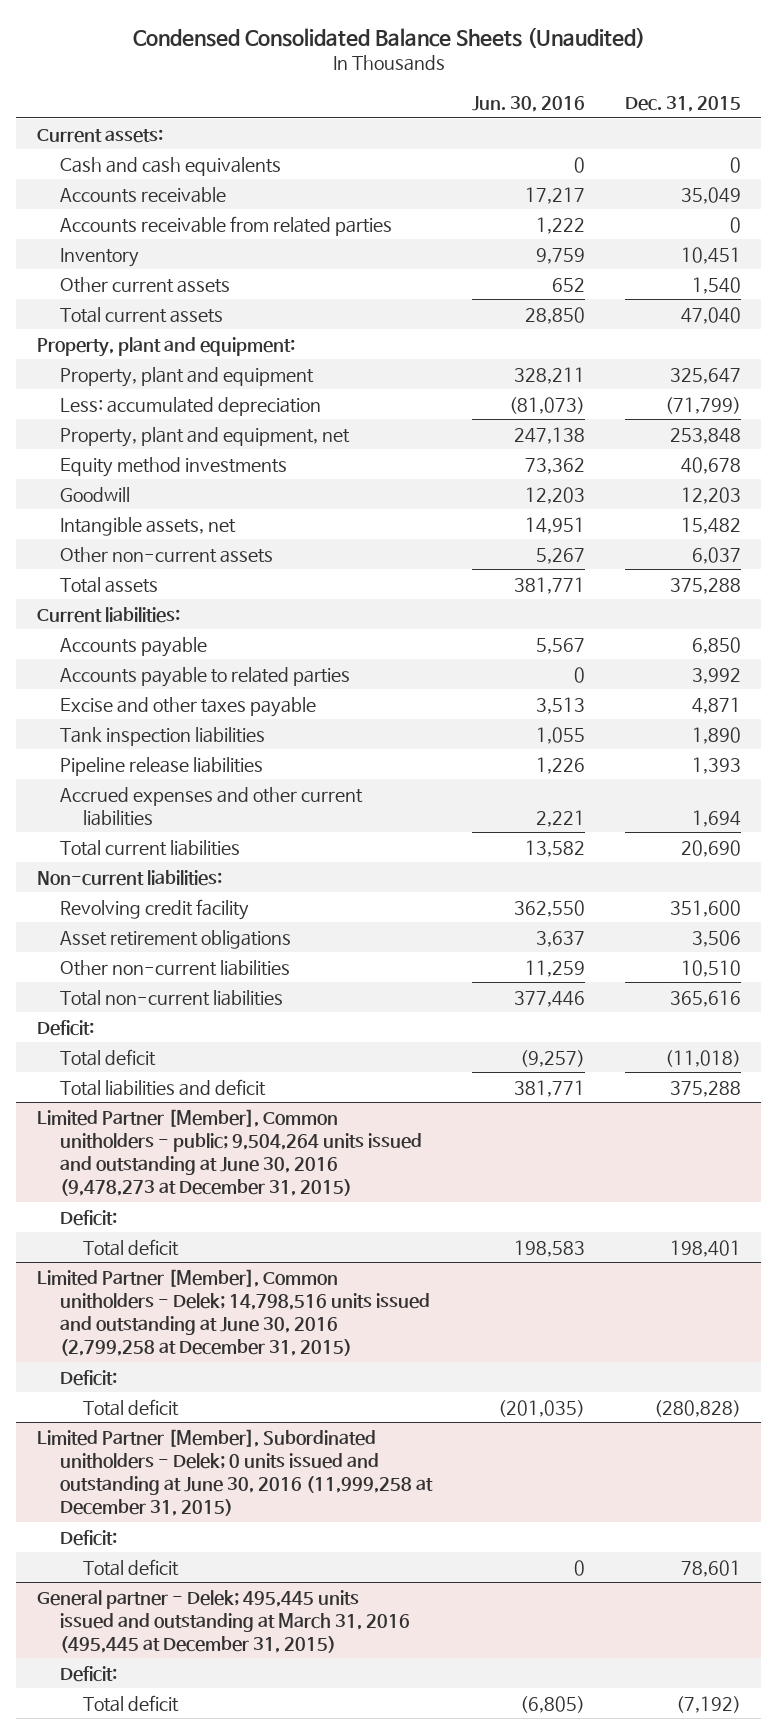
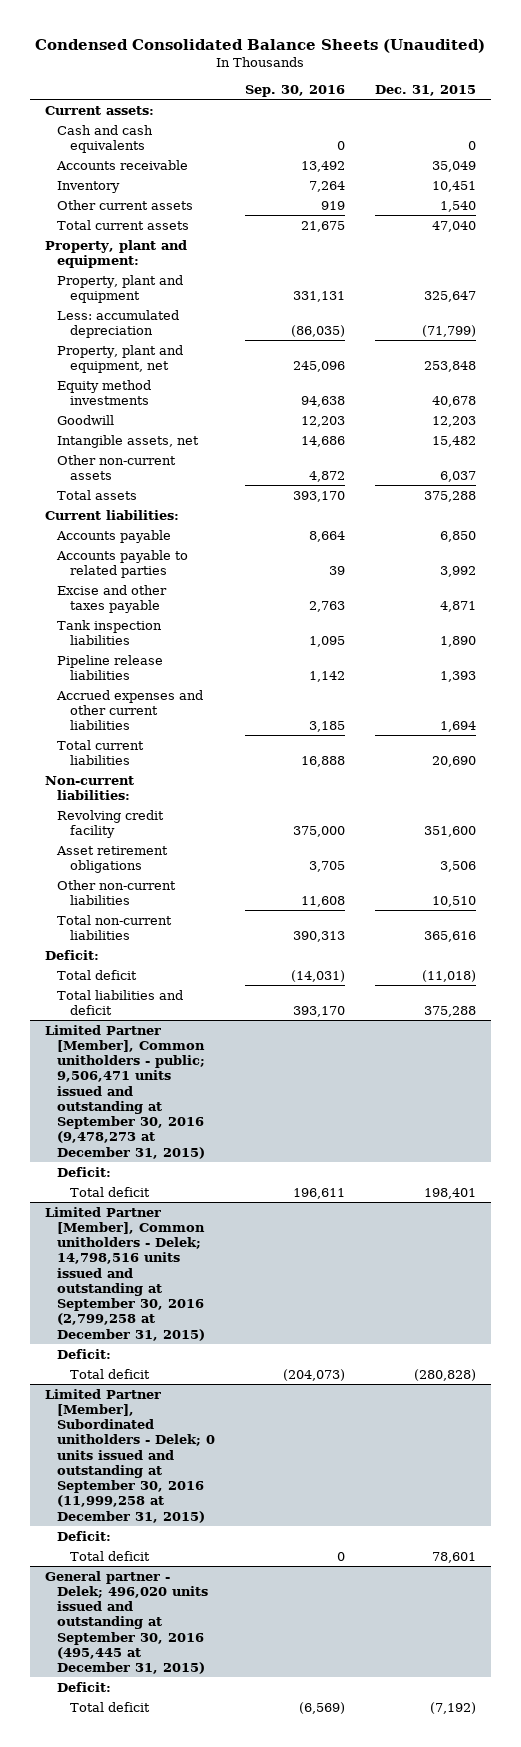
[472,96,586,113] Jun. 30, 2016 -> none
none -> [245,85,346,98] Sep. 30, 2016
[59,215,392,236] Accounts receivable from related parties -> none
[36,1108,422,1197] Limited Partner [Member], Common unitholders - public; 9,504,264 units issued and outstanding at June 30, 2016 (9,478,273 at December 31, 2015) -> [44,1024,206,1159] Limited Partner [Member], Common unitholders - public; 9,506,471 units issued and outstanding at September 30, 2016 (9,478,273 at December 31, 2015)
[36,1268,430,1357] Limited Partner [Member], Common unitholders - Delek; 14,798,516 units issued and outstanding at June 30, 2016 (2,799,258 at December 31, 2015) -> [44,1206,206,1341] Limited Partner [Member], Common unitholders - Delek; 14,798,516 units issued and outstanding at September 30, 2016 (2,799,258 at December 31, 2015)
[36,1428,433,1517] Limited Partner [Member], Subordinated unitholders - Delek; 0 units issued and outstanding at June 30, 2016 (11,999,258 at December 31, 2015) -> [44,1388,216,1523] Limited Partner [Member], Subordinated unitholders - Delek; 0 units issued and outstanding at September 30, 2016 (11,999,258 at December 31, 2015)
[36,1589,410,1654] General partner - Delek; 495,445 units issued and outstanding at March 31, 2016 (495,445 at December 31, 2015) -> [44,1570,209,1675] General partner - Delek; 496,020 units issued and outstanding at September 30, 2016 (495,445 at December 31, 2015)

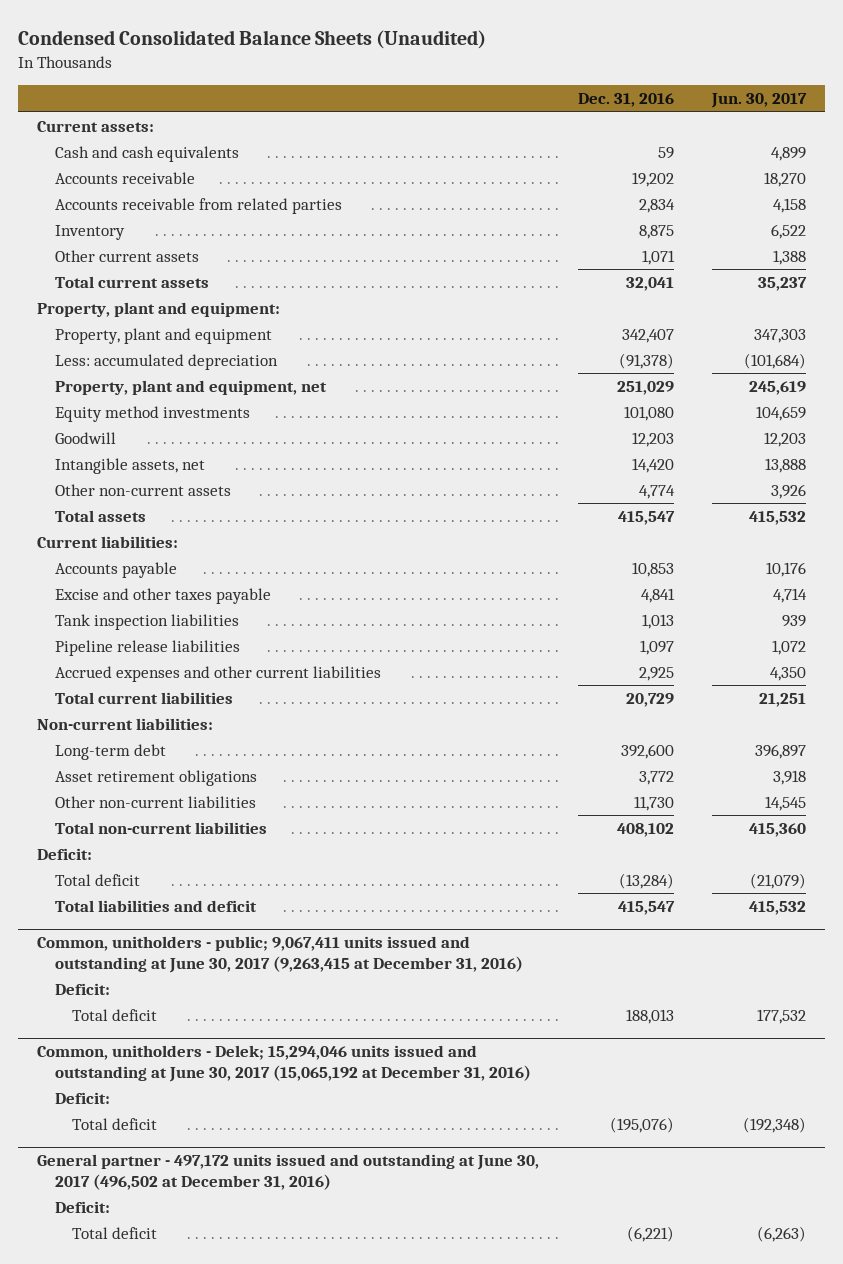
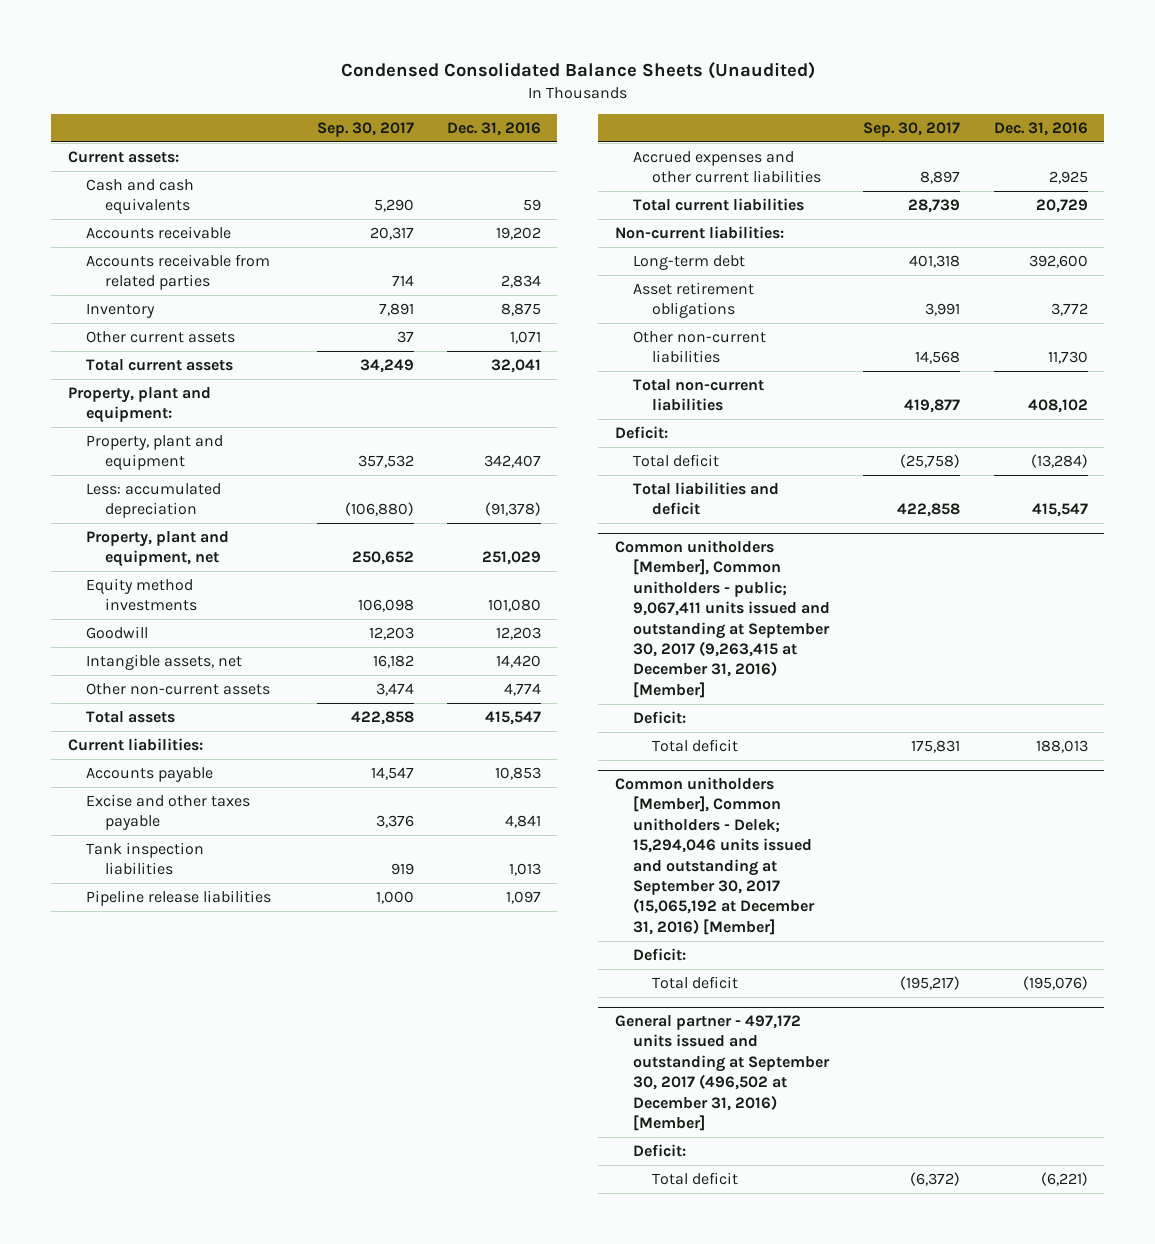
[710,93,807,109] Jun. 30, 2017 -> none
none -> [316,122,414,138] Sep. 30, 2017
[37,936,523,973] Common, unitholders - public; 9,067,411 units issued and outstanding at June 30, 2017 (9,263,415 at December 31, 2016) -> [614,540,831,698] Common unitholders [Member], Common unitholders - public; 9,067,411 units issued and outstanding at September 30, 2017 (9,263,415 at December 31, 2016) [Member]
[37,1045,531,1082] Common, unitholders - Delek; 15,294,046 units issued and outstanding at June 30, 2017 (15,065,192 at December 31, 2016) -> [614,777,816,935] Common unitholders [Member], Common unitholders - Delek; 15,294,046 units issued and outstanding at September 30, 2017 (15,065,192 at December 31, 2016) [Member]
[37,1154,540,1190] General partner - 497,172 units issued and outstanding at June 30, 2017 (496,502 at December 31, 2016) -> [614,1015,831,1132] General partner - 497,172 units issued and outstanding at September 30, 2017 (496,502 at December 31, 2016) [Member]

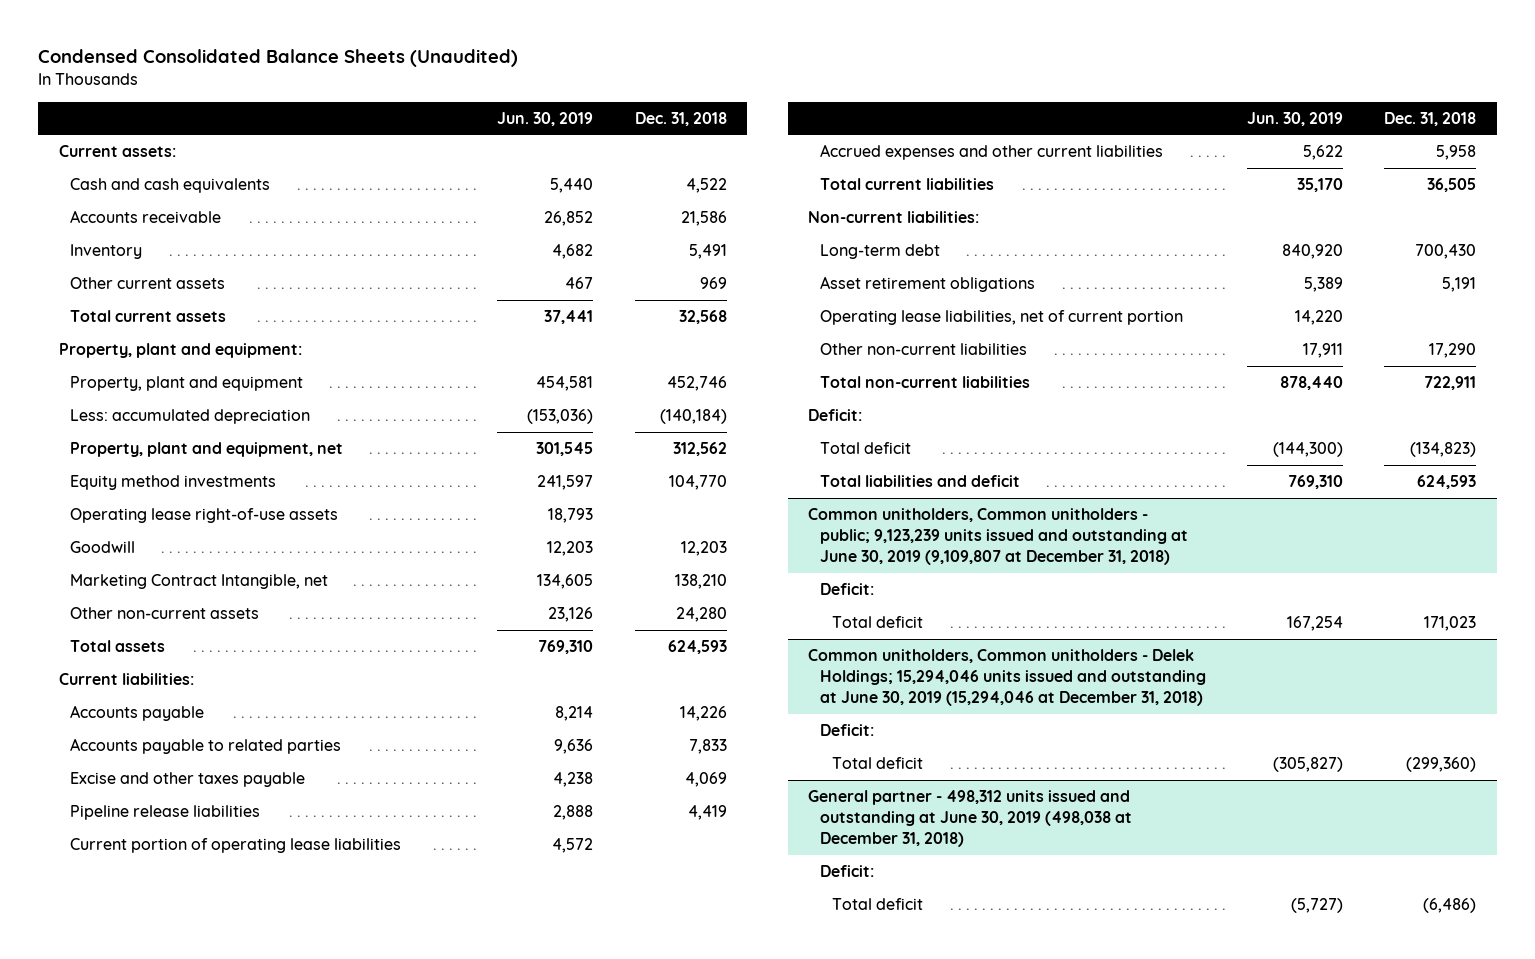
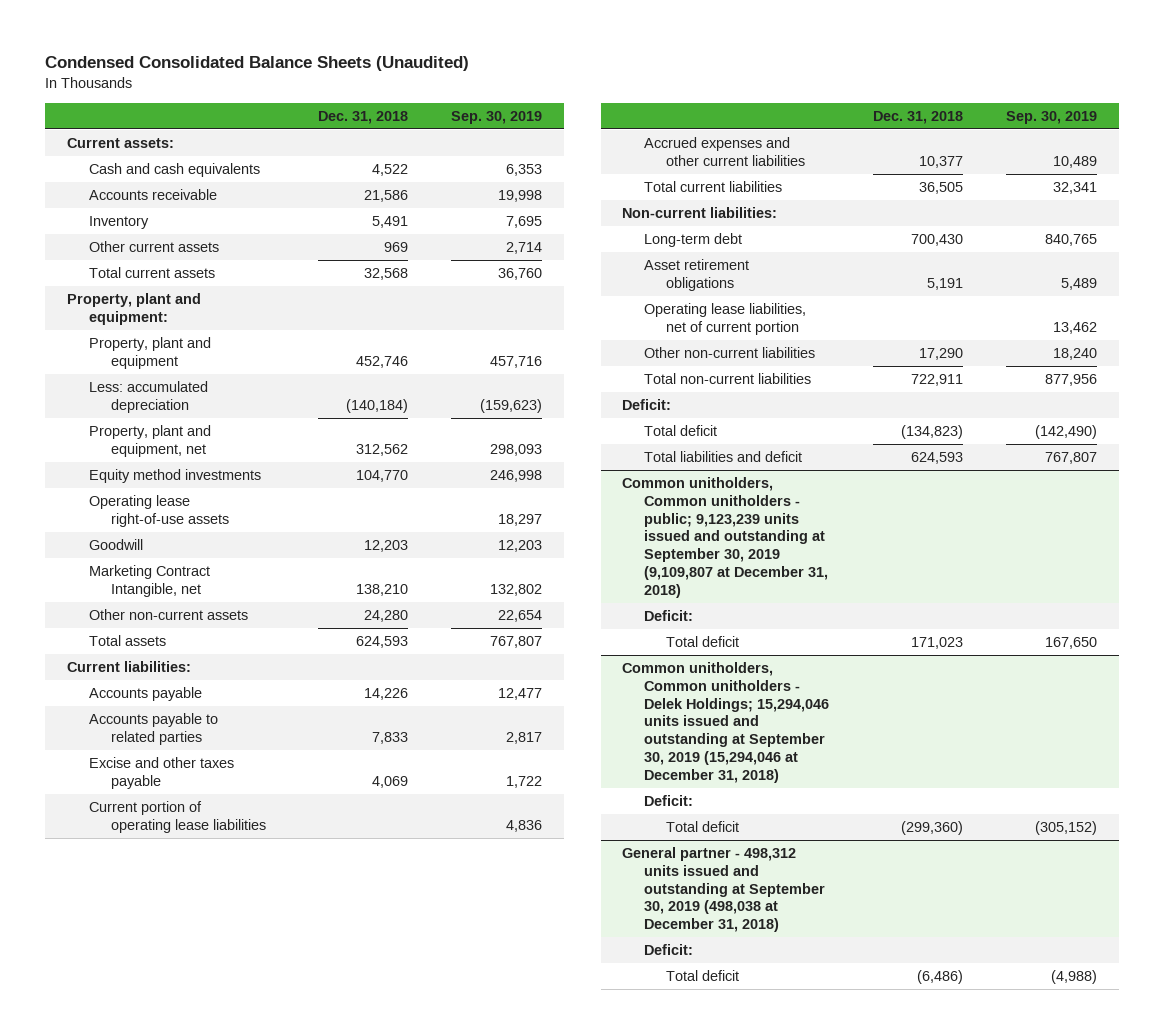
[497,111,594,126] Jun. 30, 2019 -> none
none -> [451,110,543,124] Sep. 30, 2019
[70,805,261,821] Pipeline release liabilities -> none
[1436,145,1477,161] 5,958 -> [918,155,963,168] 10,377
[808,508,1188,566] Common unitholders, Common unitholders - public; 9,123,239 units issued and outstanding at June 30, 2019 (9,109,807 at December 31, 2018) -> [622,477,829,598] Common unitholders, Common unitholders - public; 9,123,239 units issued and outstanding at September 30, 2019 (9,109,807 at December 31, 2018)
[808,649,1206,707] Common unitholders, Common unitholders - Delek Holdings; 15,294,046 units issued and outstanding at June 30, 2019 (15,294,046 at December 31, 2018) -> [622,662,830,783] Common unitholders, Common unitholders - Delek Holdings; 15,294,046 units issued and outstanding at September 30, 2019 (15,294,046 at December 31, 2018)
[808,790,1132,848] General partner - 498,312 units issued and outstanding at June 30, 2019 (498,038 at December 31, 2018) -> [622,847,826,933] General partner - 498,312 units issued and outstanding at September 30, 2019 (498,038 at December 31, 2018)

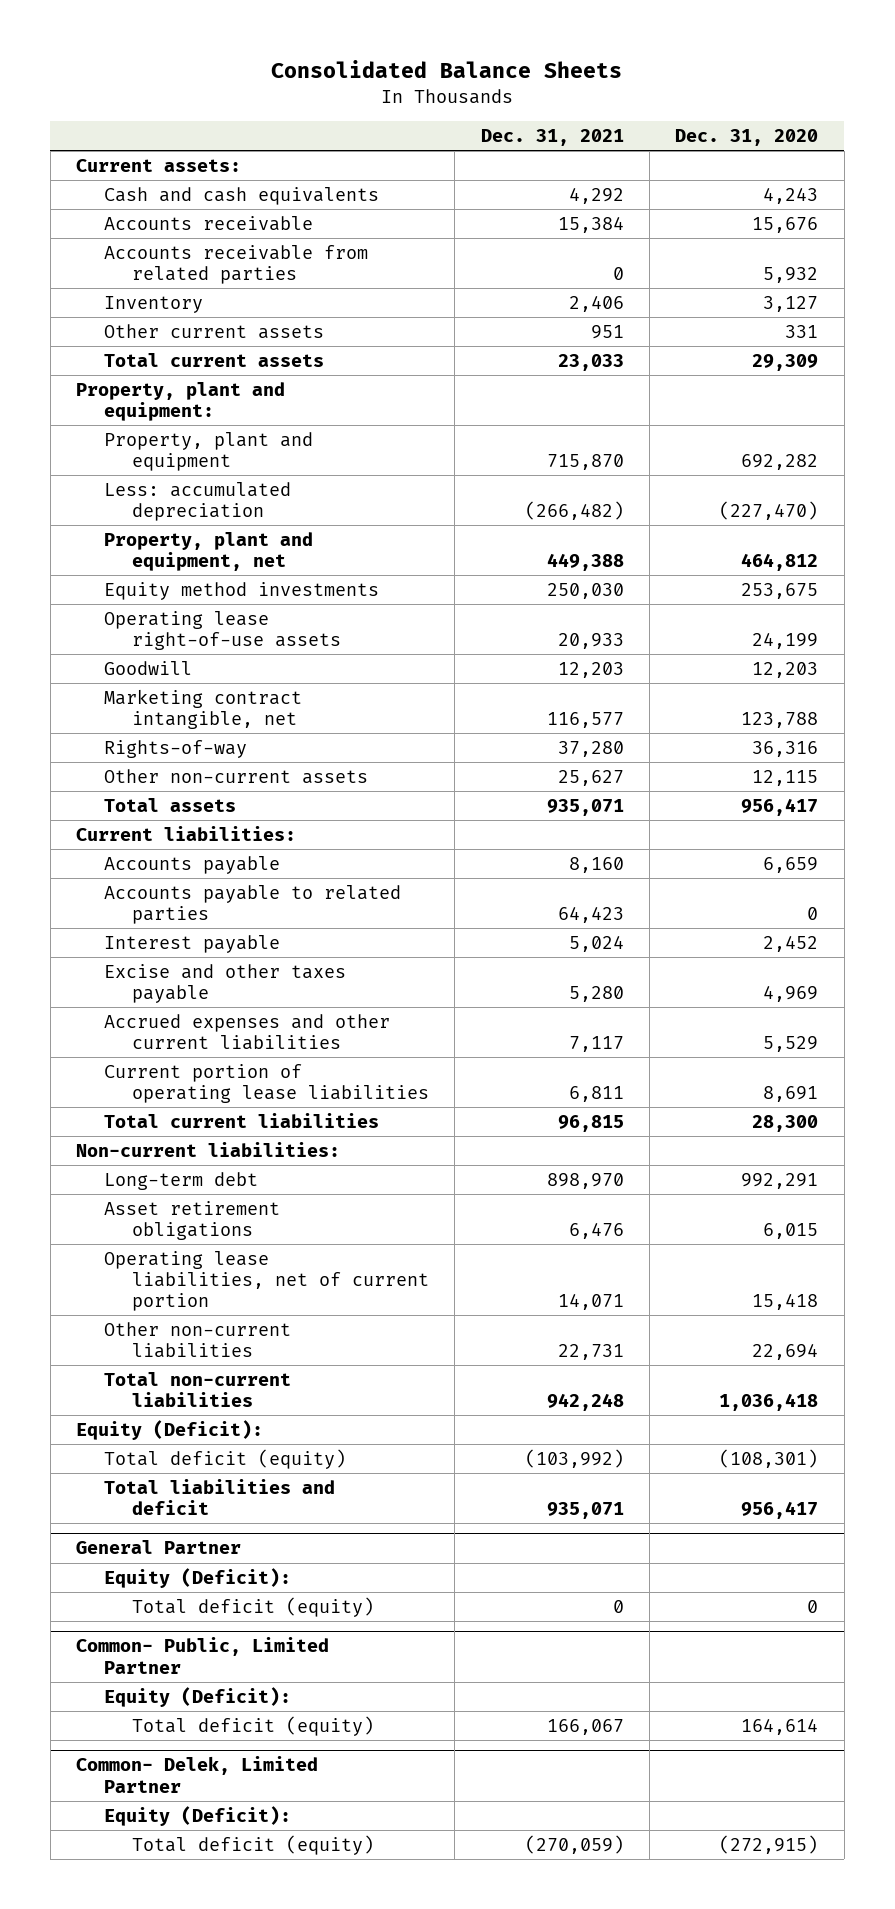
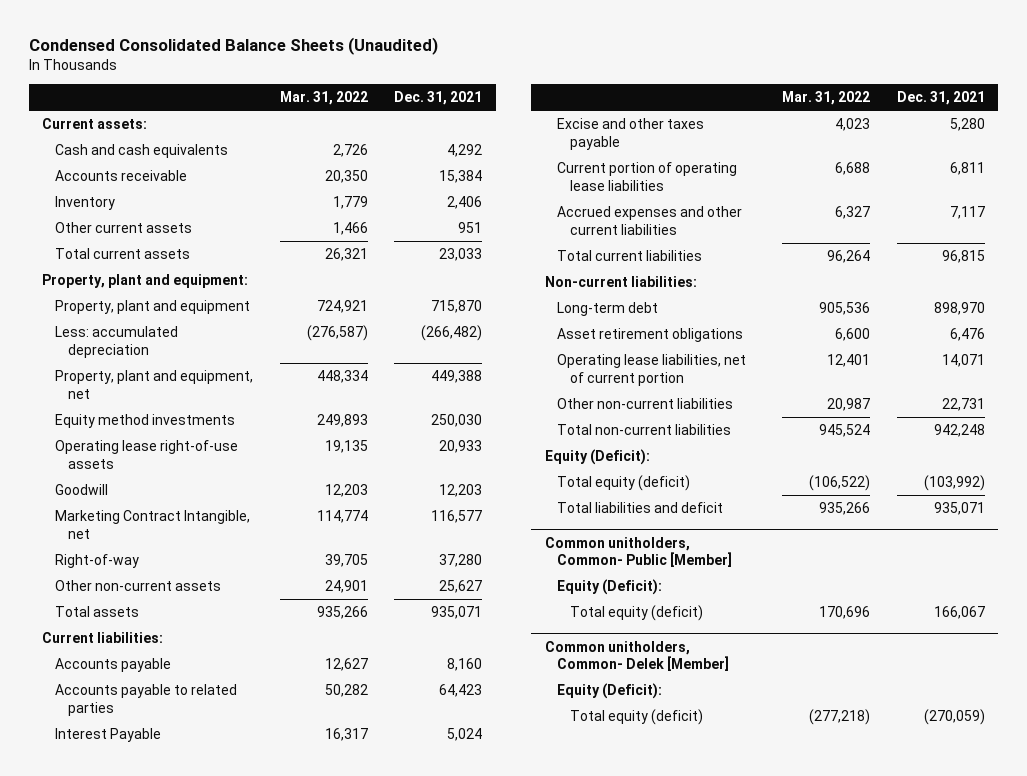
[271,60,623,79] Consolidated Balance Sheets -> [28,36,438,55] Condensed Consolidated Balance Sheets (Unaudited)
[675,129,819,147] Dec. 31, 2020 -> none
none -> [279,91,368,106] Mar. 31, 2022
[104,244,369,285] Accounts receivable from related parties -> none
[104,688,303,730] Marketing contract intangible, net -> [54,510,250,539] Marketing Contract Intangible, net
[104,739,248,758] Rights-of-way -> [54,554,139,569] Right-of-way
[104,934,281,953] Interest payable -> [54,728,161,743] Interest Payable
[104,1013,391,1051] Accrued expenses and other current liabilities -> [557,206,743,235] Accrued expenses and other current liabilities
[104,1448,347,1469] Total deficit (equity) -> [557,475,691,492] Total equity (deficit)
[76,1540,242,1555] General Partner -> none
[104,1567,292,1588] Equity (Deficit): -> none
[132,1596,375,1617] Total deficit (equity) -> none
[76,1637,330,1674] Common- Public, Limited Partner -> none
none -> [544,536,733,568] Common unitholders, Common- Public [Member]
[76,1756,319,1793] Common- Delek, Limited Partner -> none
[132,1715,375,1736] Total deficit (equity) -> [569,605,703,622] Total equity (deficit)
none -> [544,640,730,672] Common unitholders, Common- Delek [Member]
[132,1834,375,1855] Total deficit (equity) -> [569,709,703,726] Total equity (deficit)

